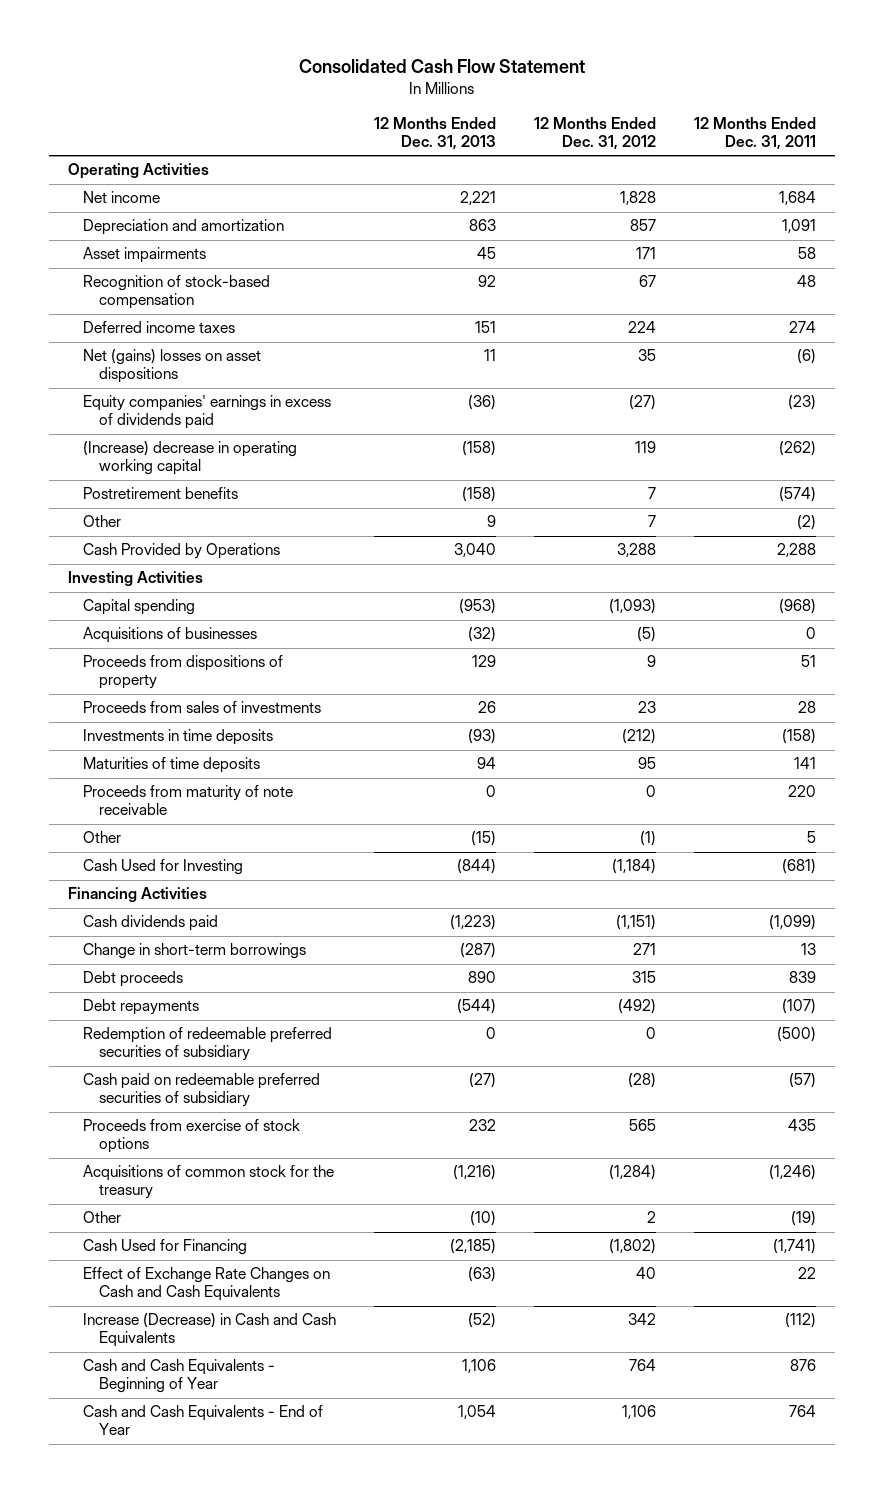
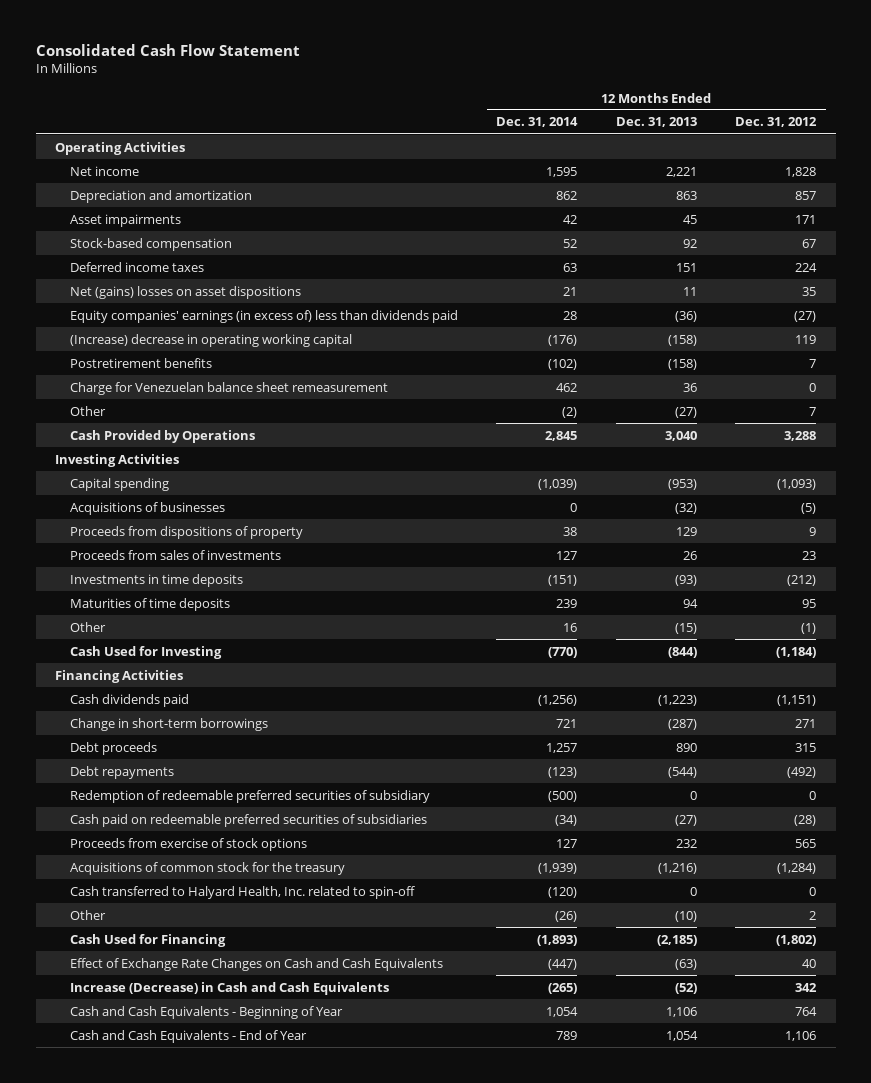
[694,117,817,151] 12 Months Ended Dec. 31, 2011 -> none
none -> [496,117,579,128] Dec. 31, 2014
[83,275,271,310] Recognition of stock-based compensation -> [69,237,232,251] Stock-based compensation
[83,395,332,430] Equity companies' earnings in excess of dividends paid -> [69,309,458,323] Equity companies' earnings (in excess of) less than dividends paid
none -> [69,381,388,395] Charge for Venezuelan balance sheet remeasurement
[487,515,497,528] 9 -> [674,406,697,418] (27)
[83,785,294,816] Proceeds from maturity of note receivable -> none
[83,1073,321,1108] Cash paid on redeemable preferred securities of subsidiary -> [69,813,427,827] Cash paid on redeemable preferred securities of subsidiaries
none -> [69,885,415,899] Cash transferred to Halyard Health, Inc. related to spin-off

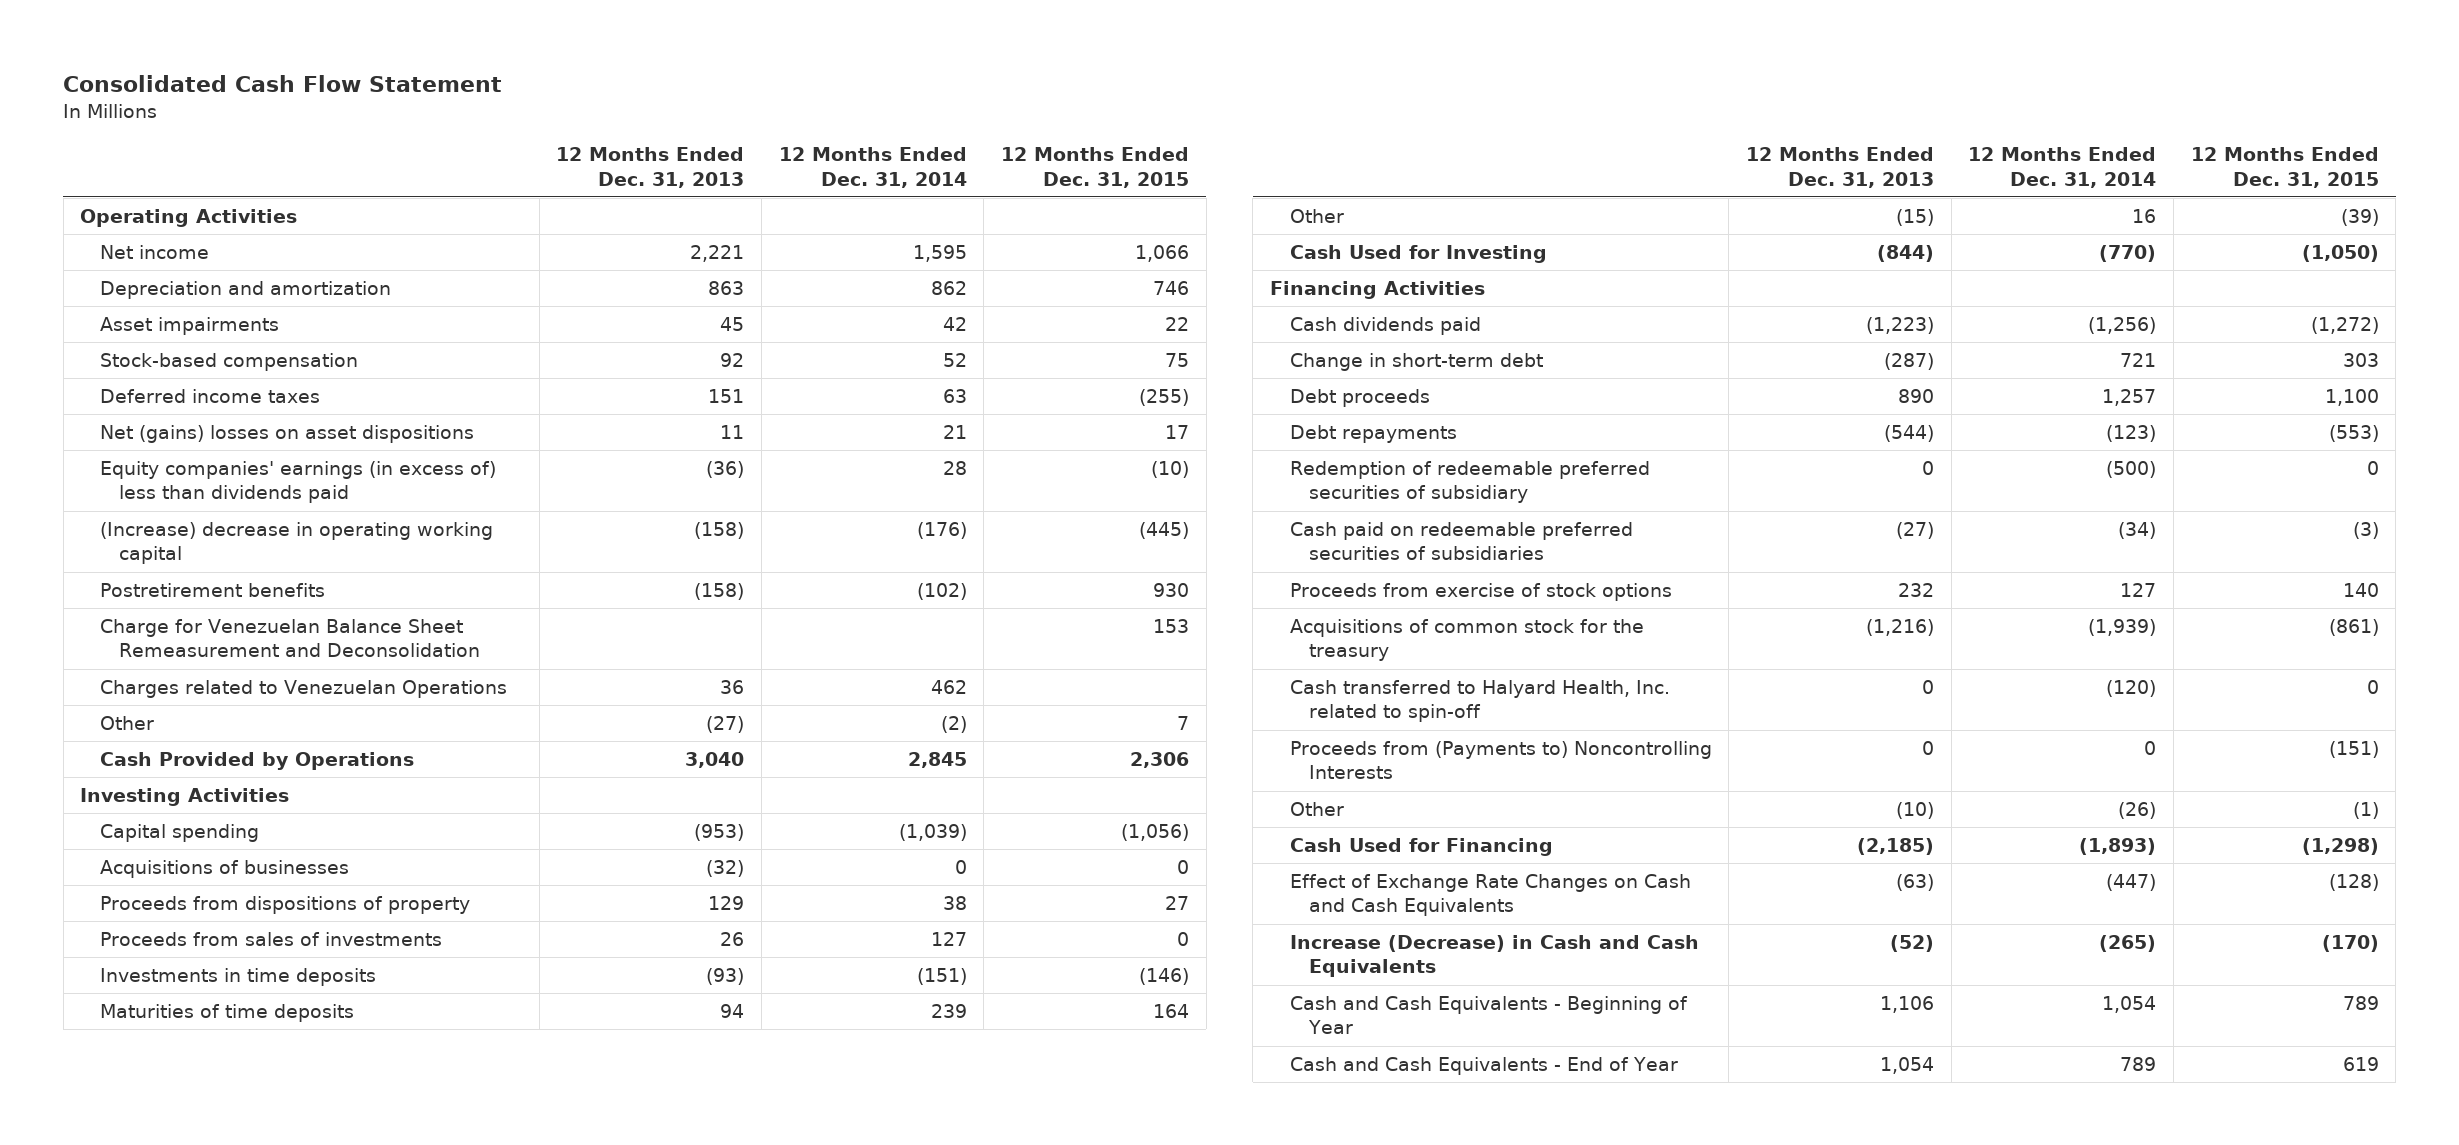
[735,117,818,128] Dec. 31, 2012 -> none
none -> [1000,147,1189,188] 12 Months Ended Dec. 31, 2015
none -> [99,618,481,658] Charge for Venezuelan Balance Sheet Remeasurement and Deconsolidation
[69,381,388,395] Charge for Venezuelan balance sheet remeasurement -> [99,679,507,698] Charges related to Venezuelan Operations
[69,717,268,731] Change in short-term borrowings -> [1289,352,1543,371] Change in short-term debt
none -> [1289,740,1712,780] Proceeds from (Payments to) Noncontrolling Interests

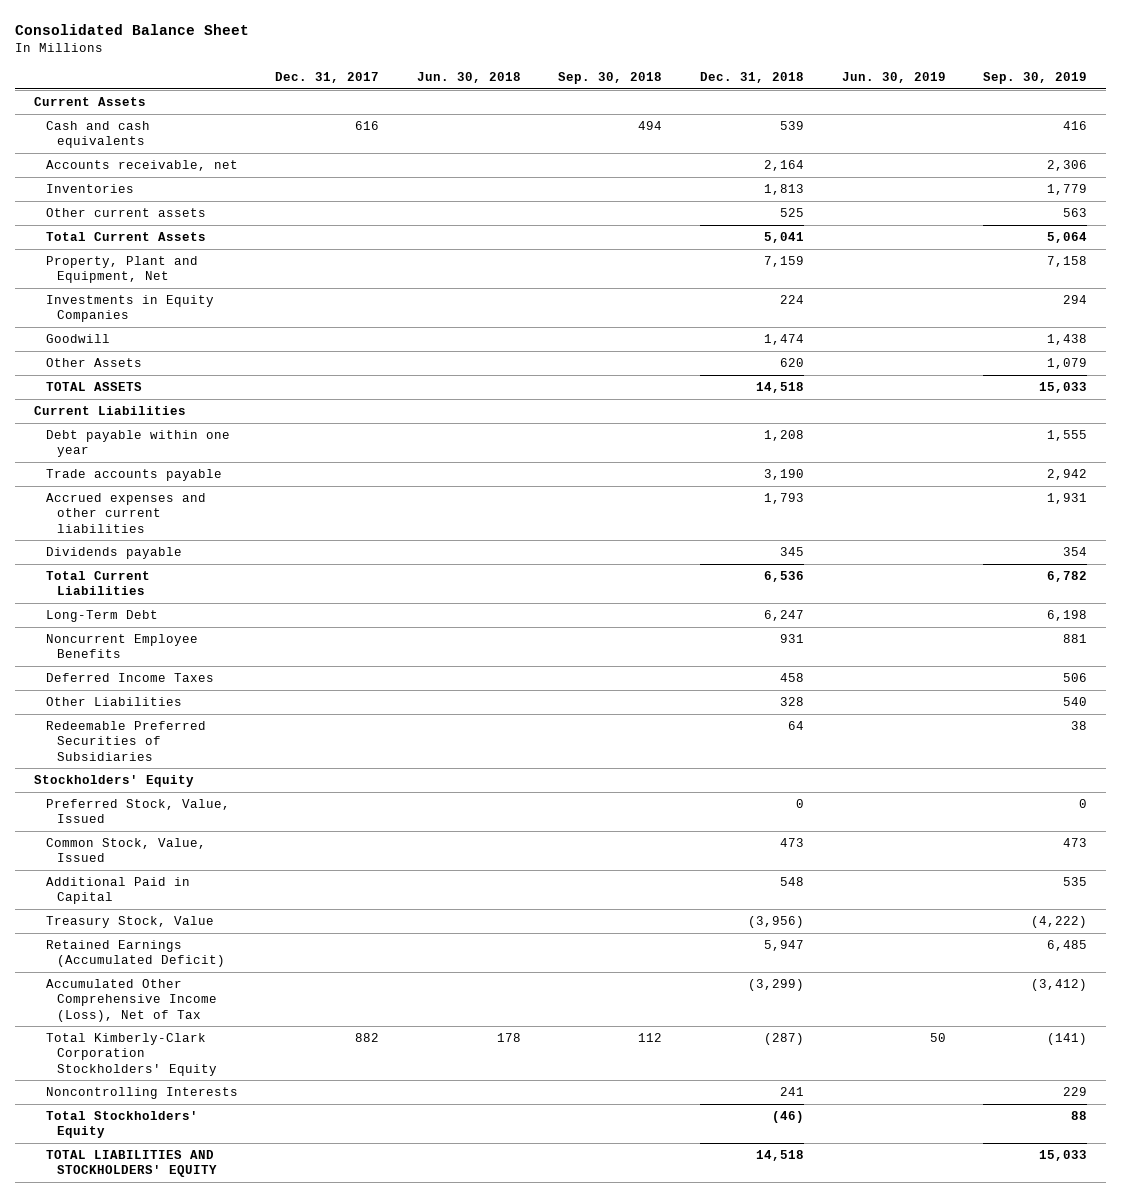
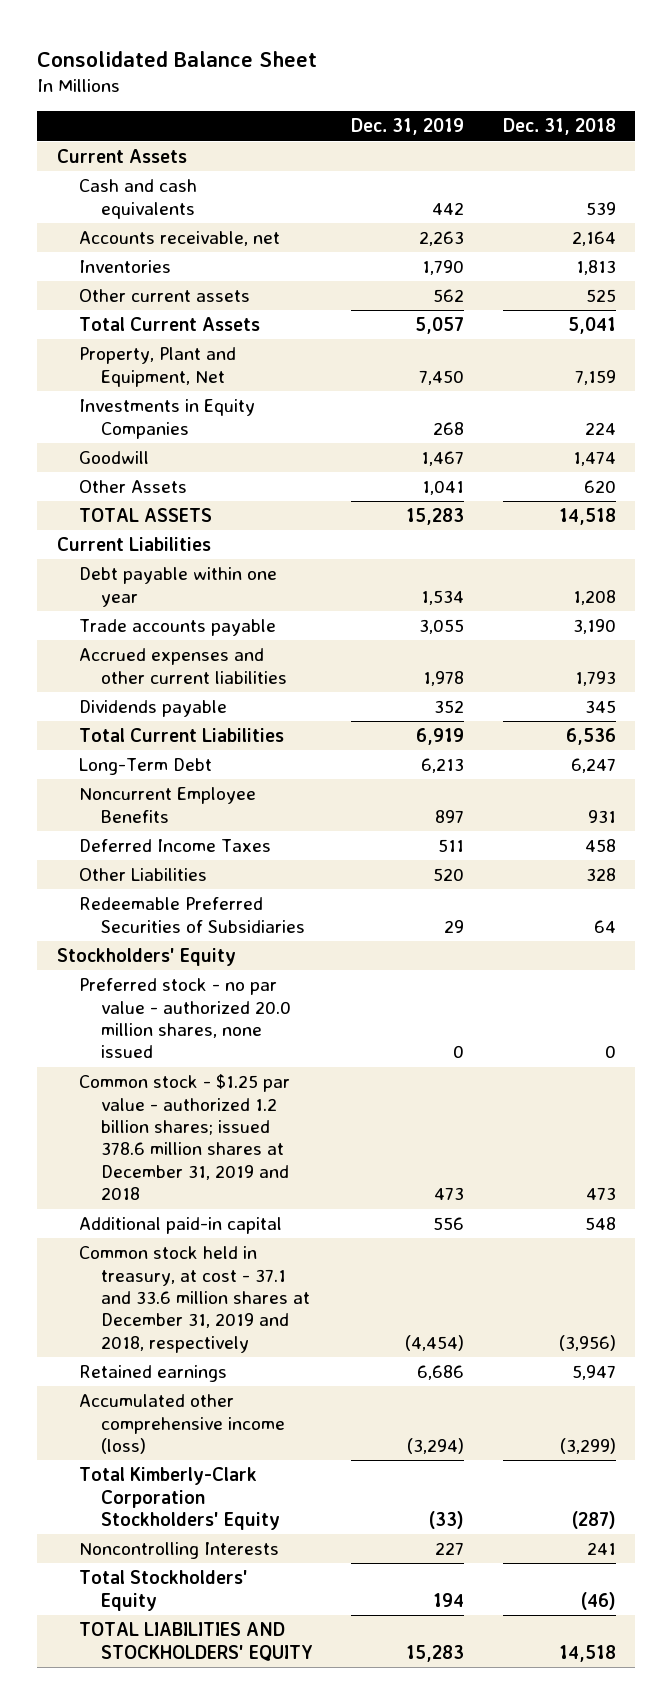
[275,71,380,83] Dec. 31, 2017 -> none
[416,71,521,83] Jun. 30, 2018 -> none
[558,71,663,84] Sep. 30, 2018 -> none
[841,71,946,83] Jun. 30, 2019 -> none
[983,71,1088,84] Sep. 30, 2019 -> none
none -> [351,118,465,136] Dec. 31, 2019
[45,799,230,824] Preferred Stock, Value, Issued -> [78,978,291,1059] Preferred stock - no par value - authorized 20.0 million shares, none issued
[45,838,206,863] Common Stock, Value, Issued -> [78,1074,290,1201] Common stock - $1.25 par value - authorized 1.2 billion shares; issued 378.6 million shares at December 31, 2019 and 2018
[45,877,190,905] Additional Paid in Capital -> [78,1217,282,1235] Additional paid-in capital
[45,916,214,929] Treasury Stock, Value -> [78,1246,310,1353] Common stock held in treasury, at cost - 37.1 and 33.6 million shares at December 31, 2019 and 2018, respectively
[45,940,226,968] Retained Earnings (Accumulated Deficit) -> [78,1365,227,1383] Retained earnings
[45,979,218,1022] Accumulated Other Comprehensive Income (Loss), Net of Tax -> [78,1394,285,1454] Accumulated other comprehensive income (loss)

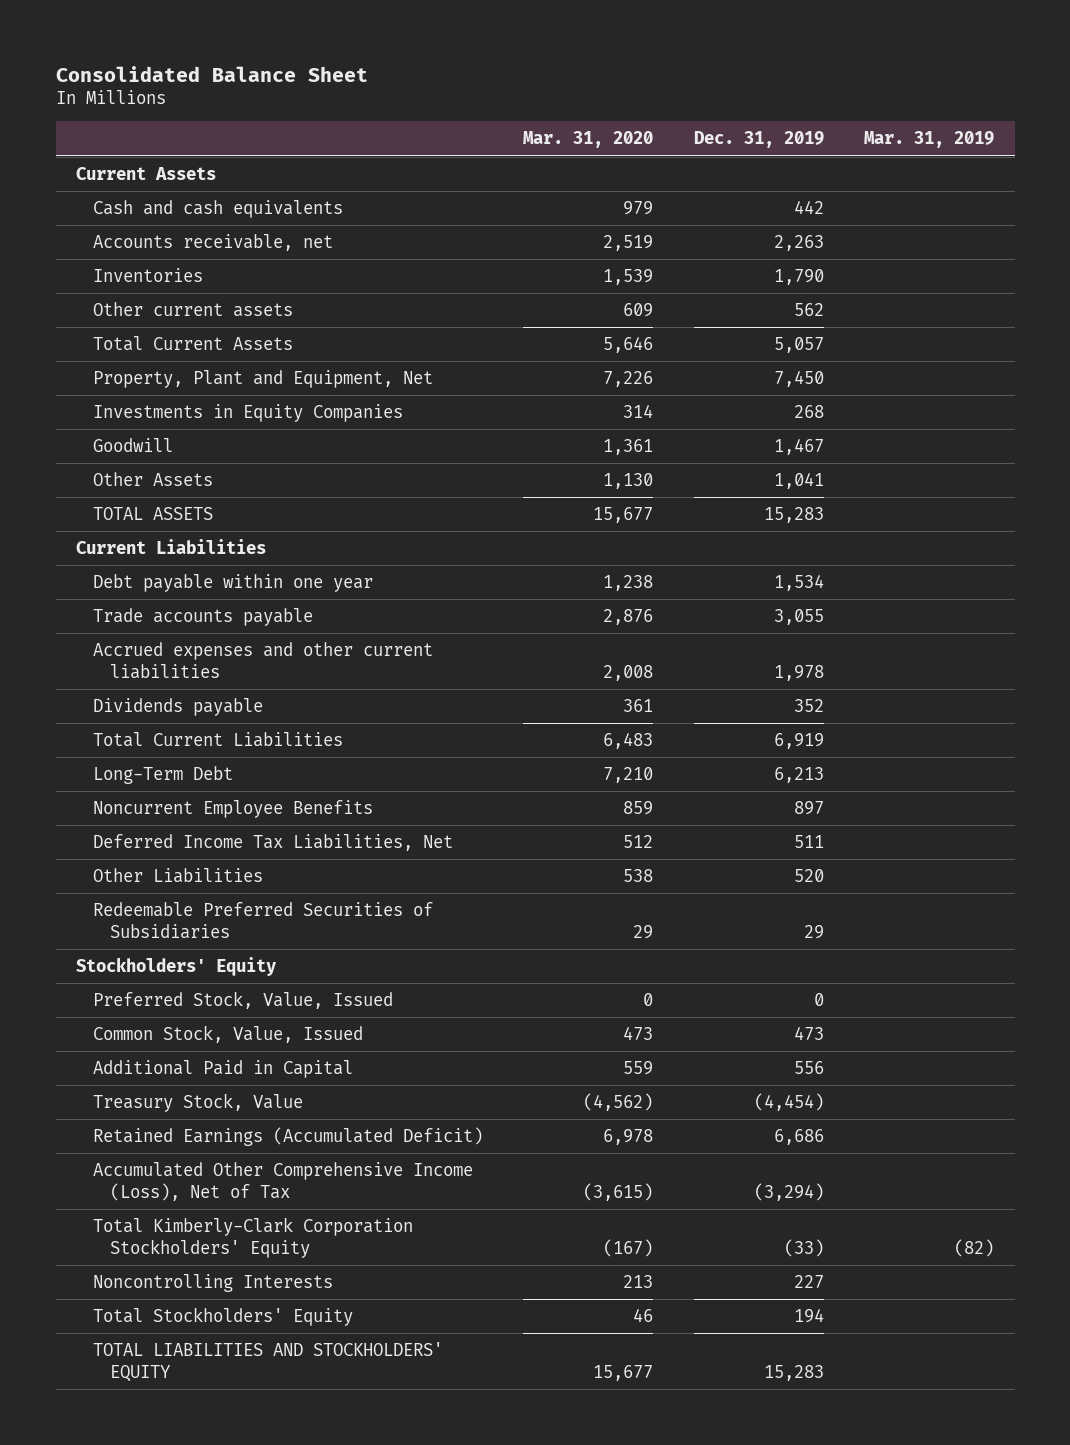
[502,118,616,136] Dec. 31, 2018 -> none
none -> [523,131,654,149] Mar. 31, 2020
none -> [864,131,995,149] Mar. 31, 2019
[78,839,271,853] Deferred Income Taxes -> [92,834,453,852] Deferred Income Tax Liabilities, Net
[78,978,291,1059] Preferred stock - no par value - authorized 20.0 million shares, none issued -> [92,991,393,1010] Preferred Stock, Value, Issued
[78,1074,290,1201] Common stock - $1.25 par value - authorized 1.2 billion shares; issued 378.6 million shares at December 31, 2019 and 2018 -> [92,1025,363,1044] Common Stock, Value, Issued
[78,1217,282,1235] Additional paid-in capital -> [92,1060,353,1079] Additional Paid in Capital
[78,1246,310,1353] Common stock held in treasury, at cost - 37.1 and 33.6 million shares at December 31, 2019 and 2018, respectively -> [92,1093,303,1113] Treasury Stock, Value
[78,1365,227,1383] Retained earnings -> [92,1127,483,1147] Retained Earnings (Accumulated Deficit)
[78,1394,285,1454] Accumulated other comprehensive income (loss) -> [92,1162,473,1201] Accumulated Other Comprehensive Income (Loss), Net of Tax

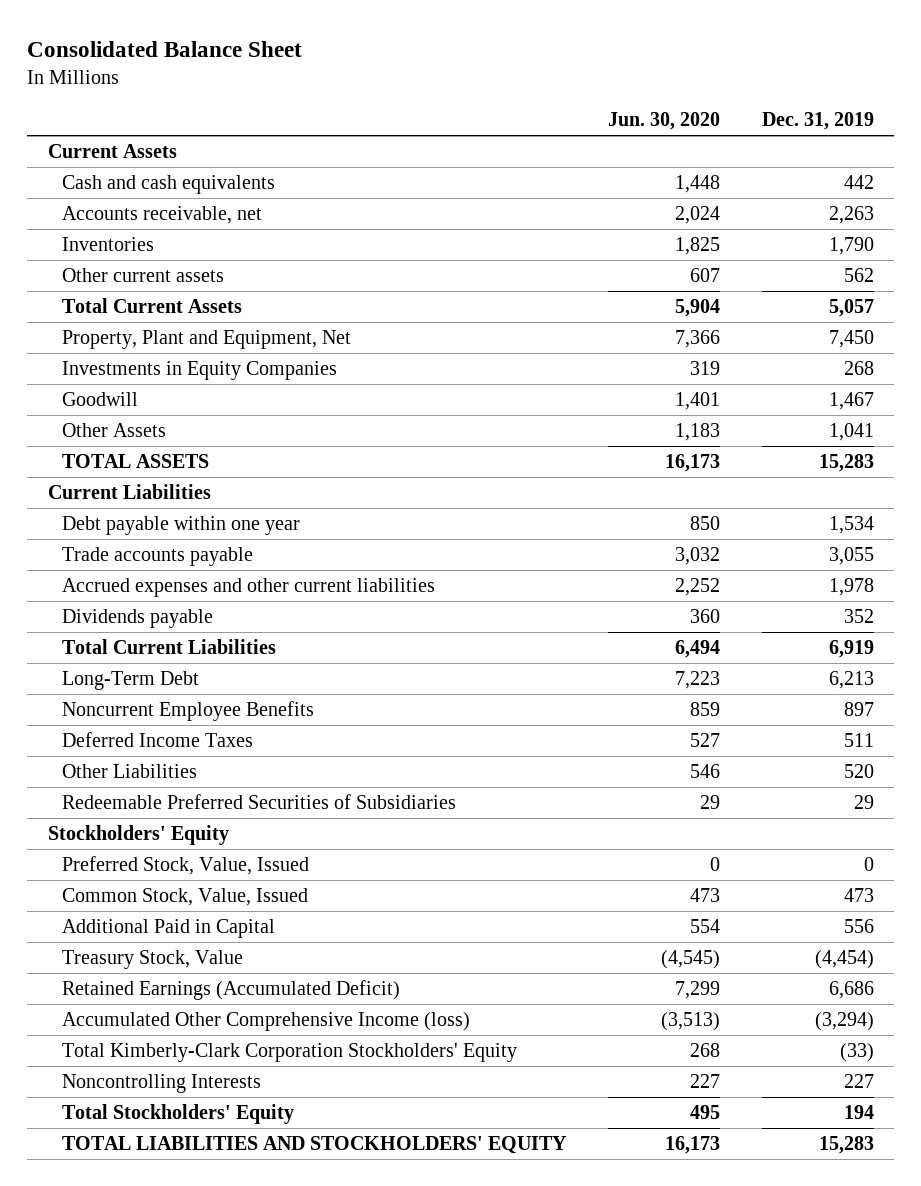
[523,131,654,149] Mar. 31, 2020 -> none
[864,131,995,149] Mar. 31, 2019 -> none
none -> [607,111,720,130] Jun. 30, 2020
[92,834,453,852] Deferred Income Tax Liabilities, Net -> [62,731,254,747] Deferred Income Taxes
[92,1162,473,1201] Accumulated Other Comprehensive Income (Loss), Net of Tax -> [62,1011,471,1031] Accumulated Other Comprehensive Income (loss)

